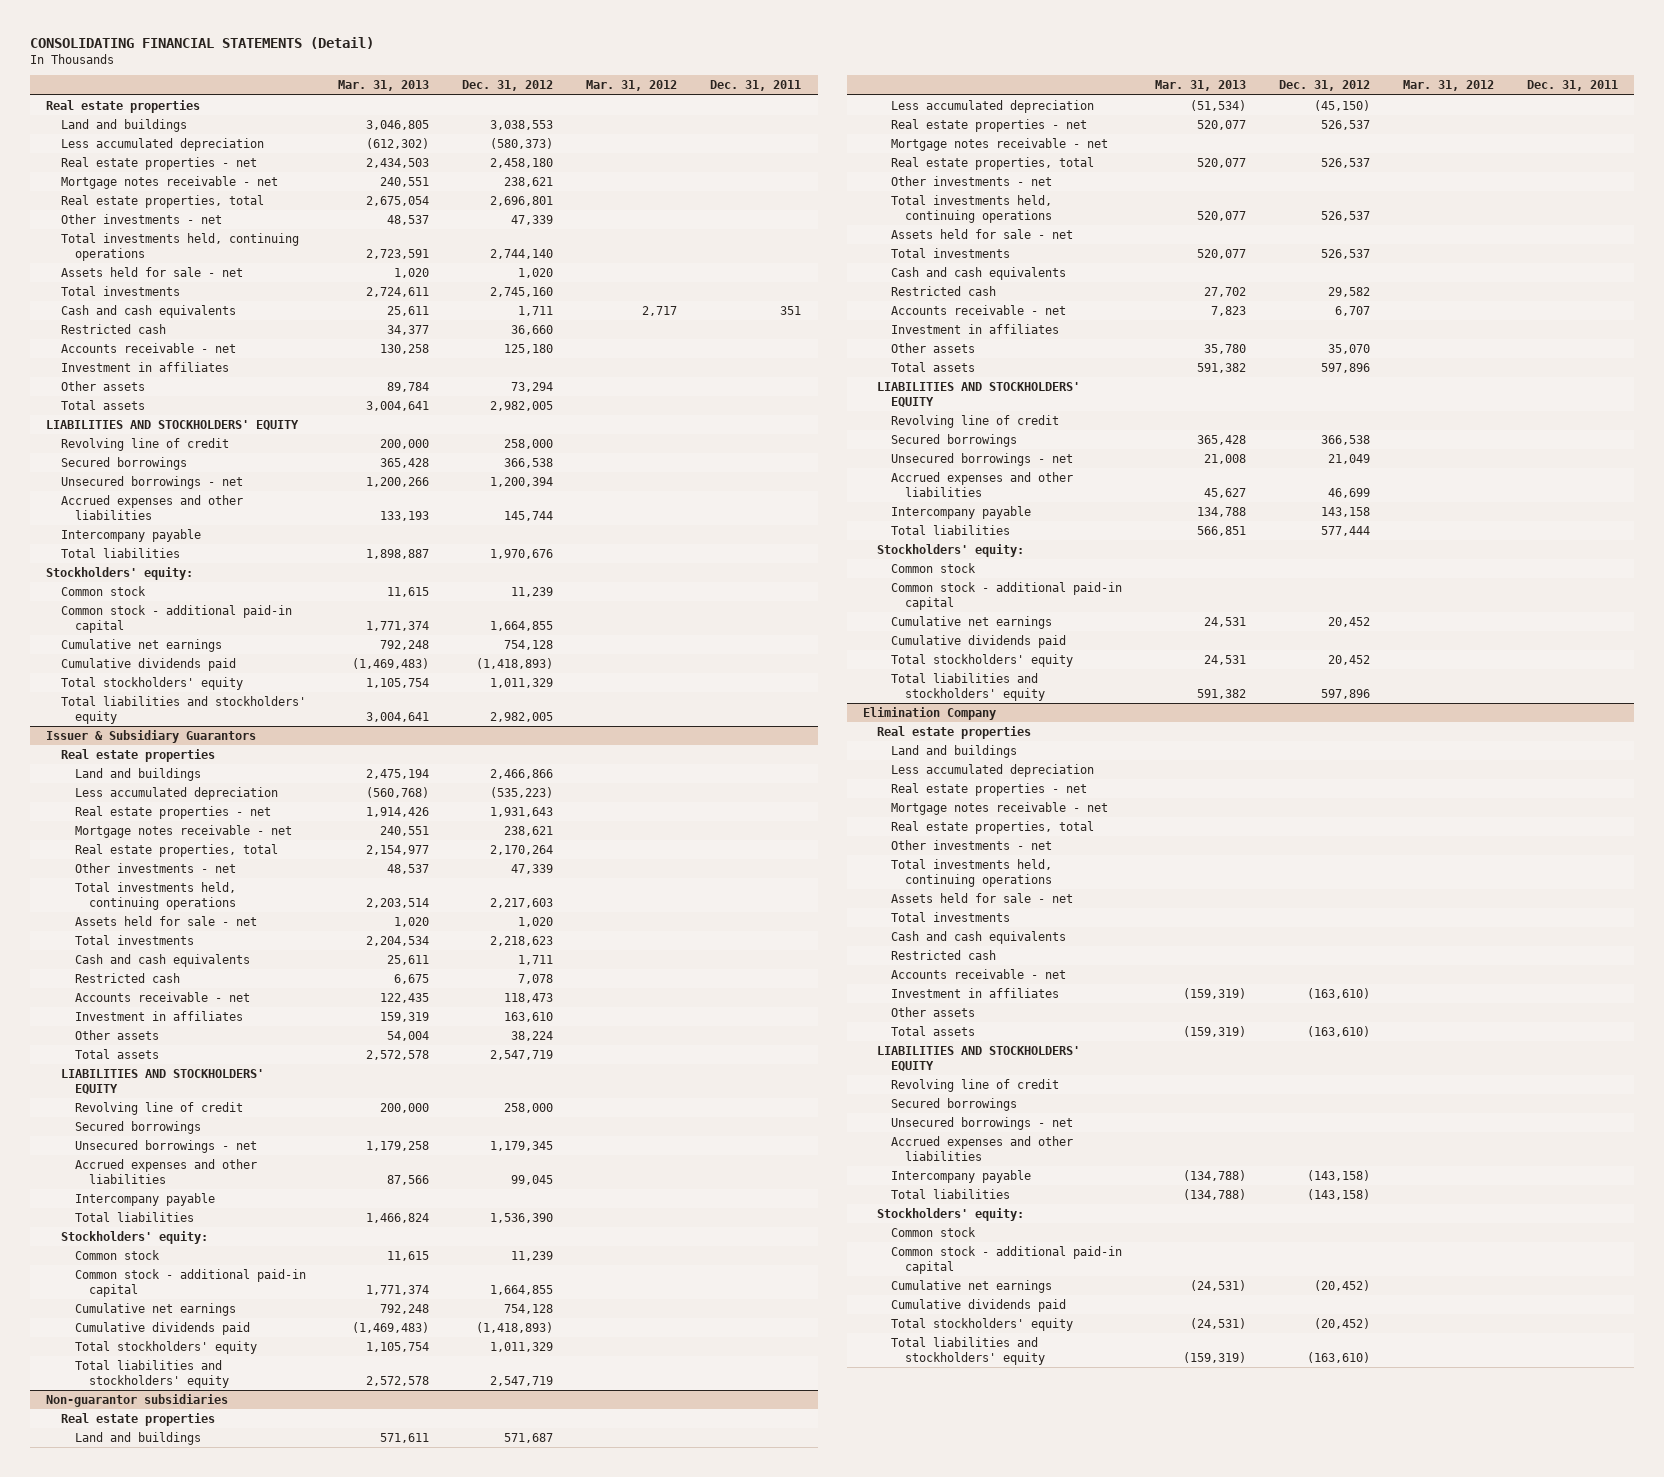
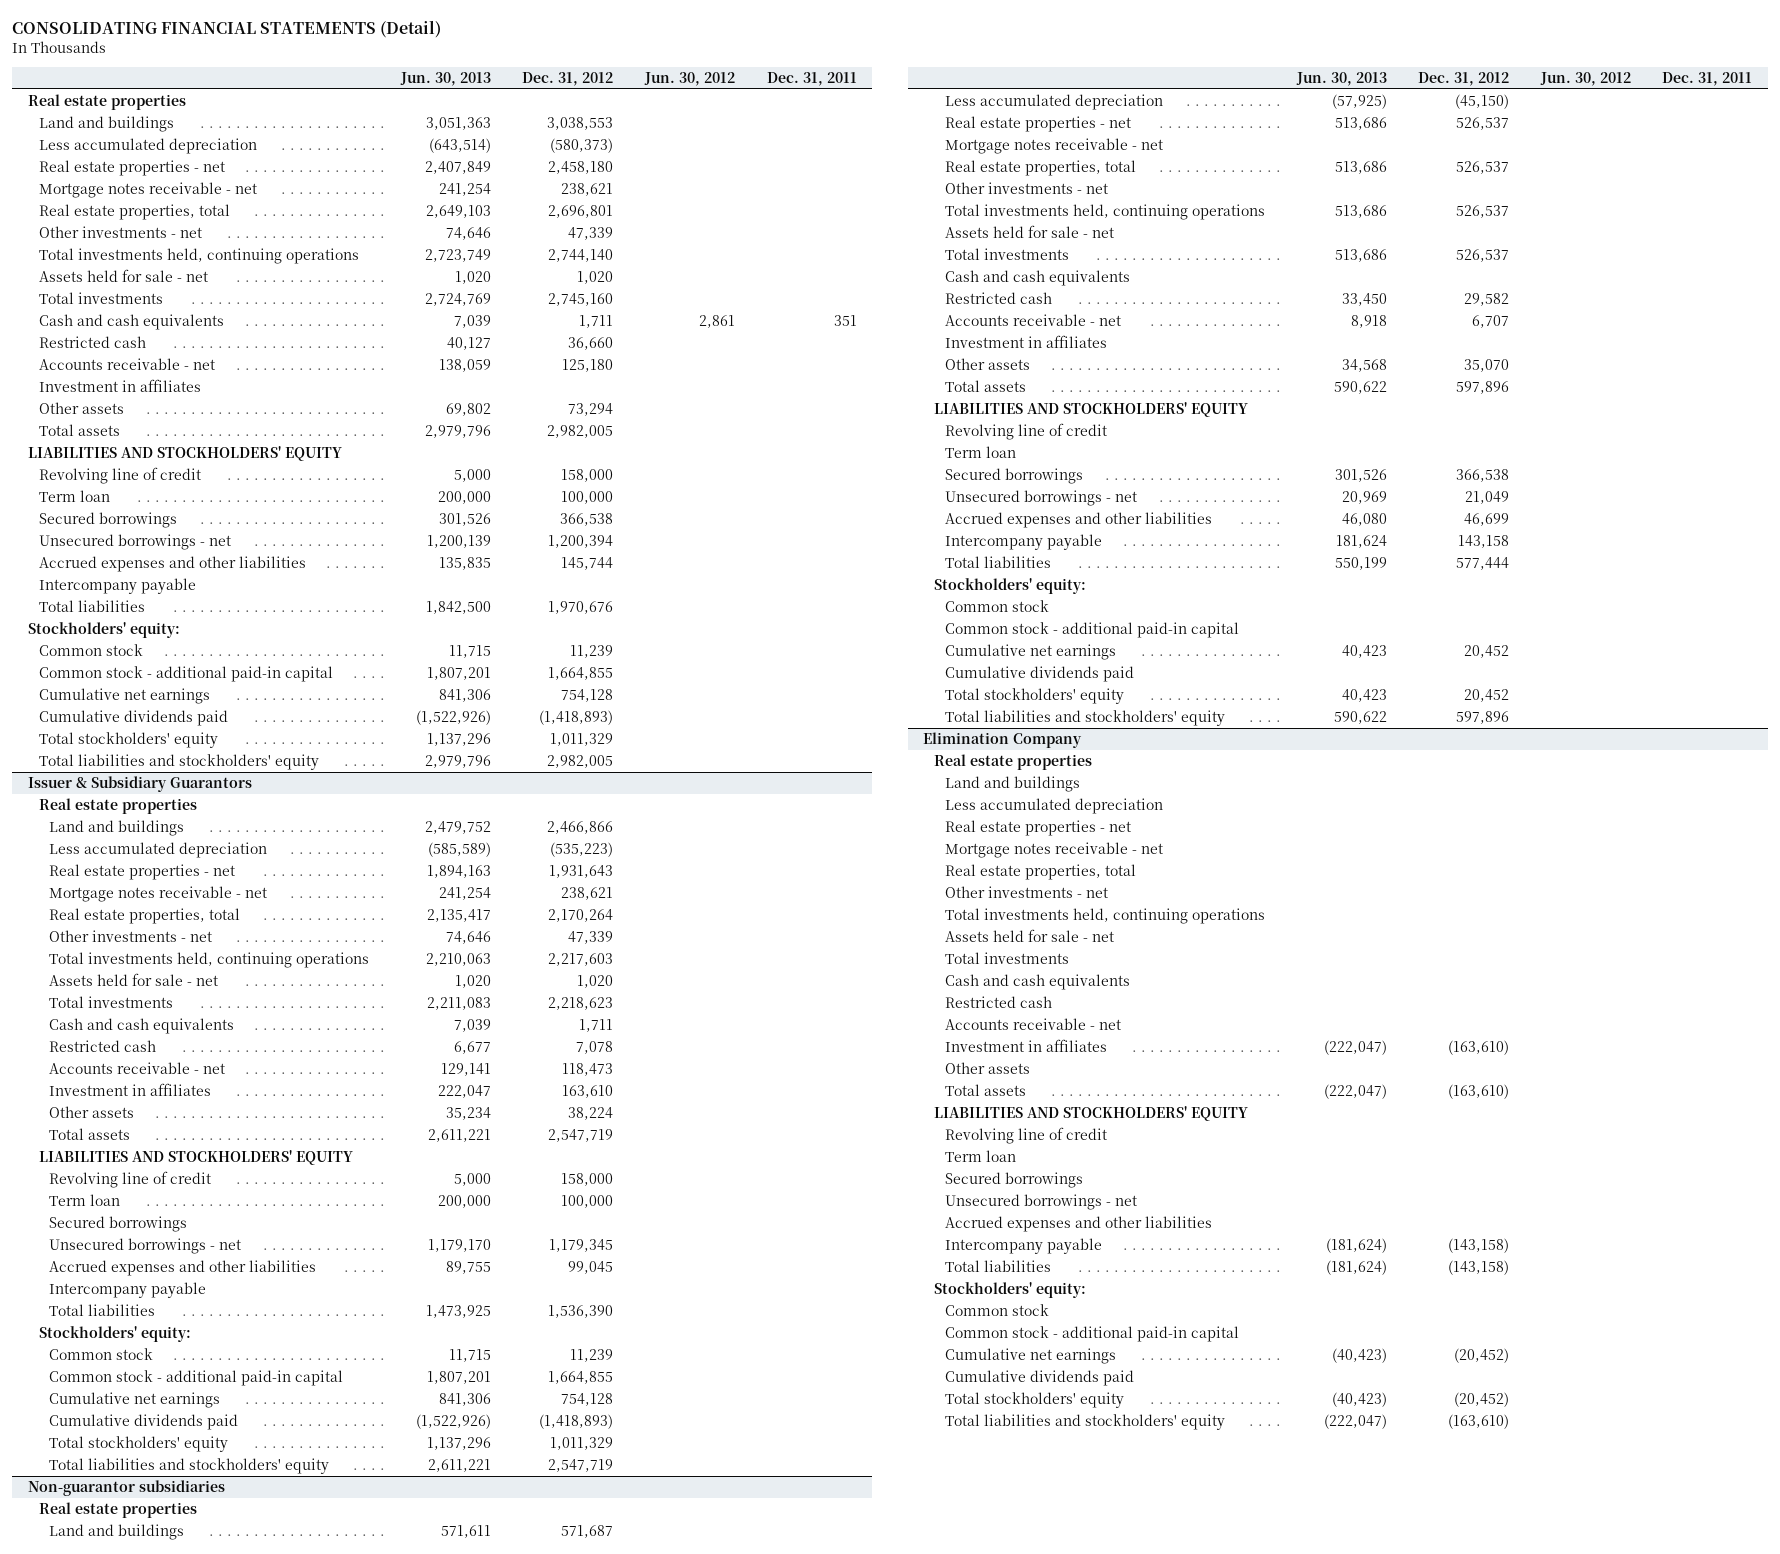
[338,80,430,92] Mar. 31, 2013 -> none
[586,80,678,92] Mar. 31, 2012 -> none
none -> [399,72,491,87] Jun. 30, 2013
none -> [644,72,736,87] Jun. 30, 2012
[504,438,554,449] 258,000 -> [561,469,614,483] 158,000
none -> [38,490,110,503] Term loan
[504,1102,554,1113] 258,000 -> [561,1173,614,1187] 158,000
none -> [49,1194,121,1207] Term loan
none -> [944,446,1016,459] Term loan
none -> [944,1150,1016,1163] Term loan

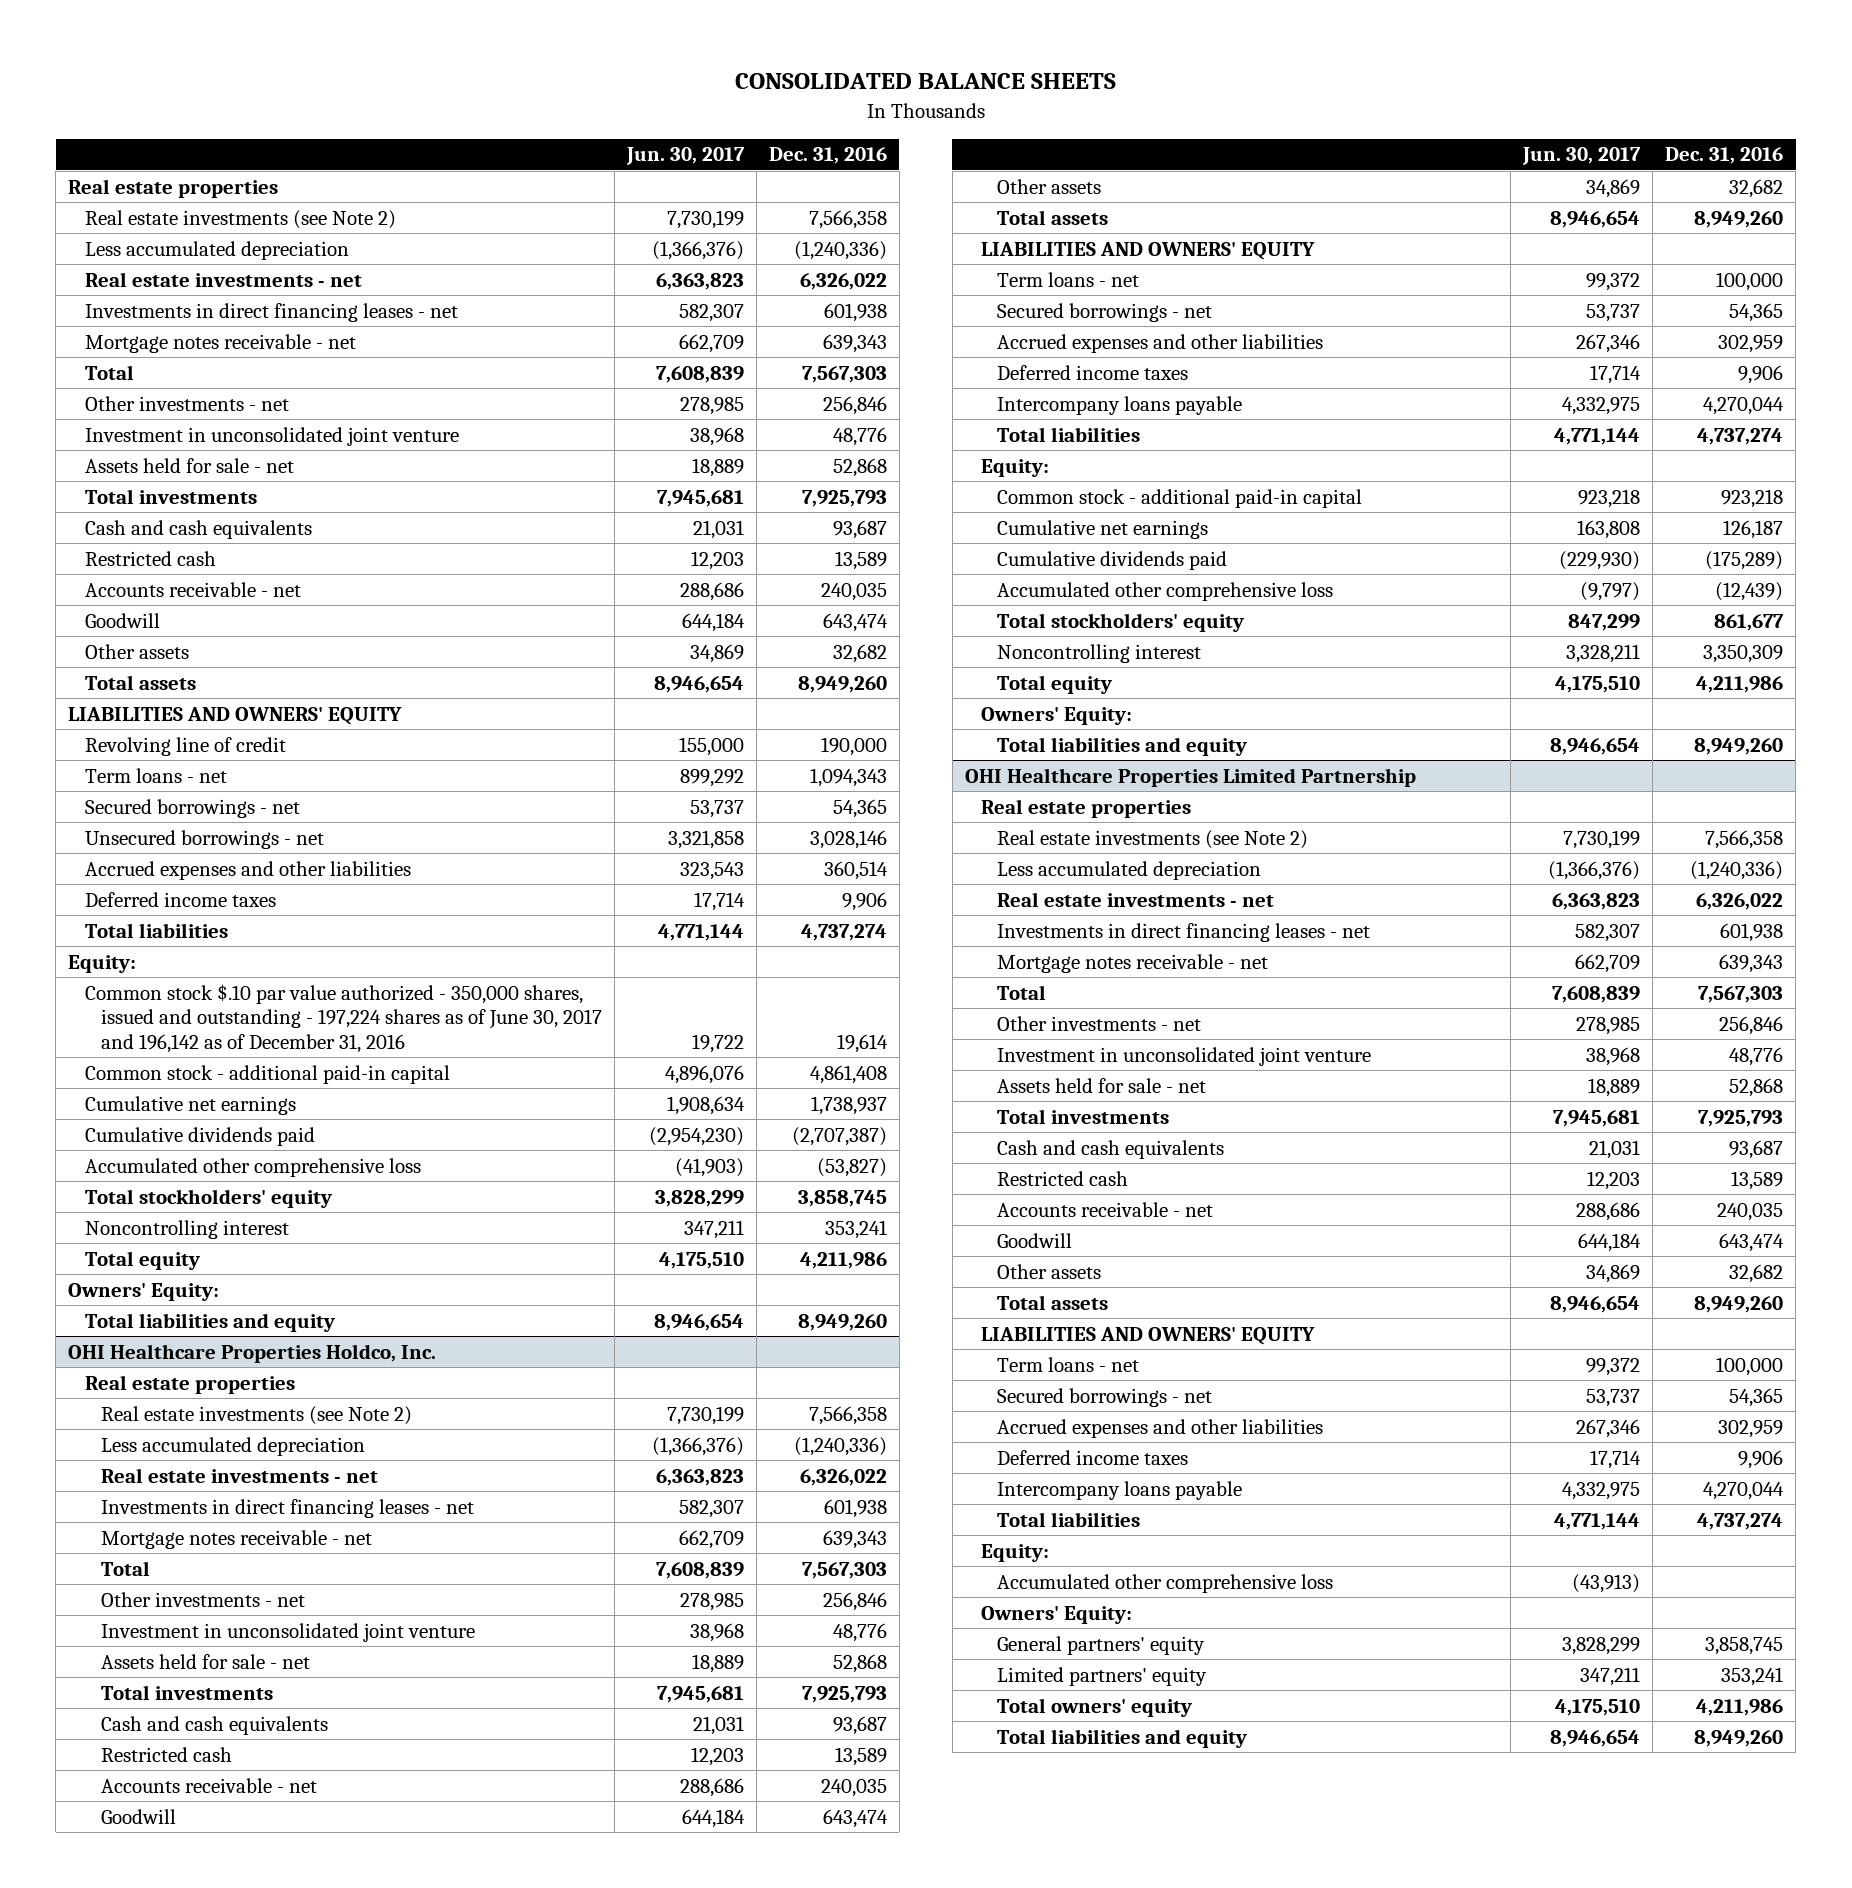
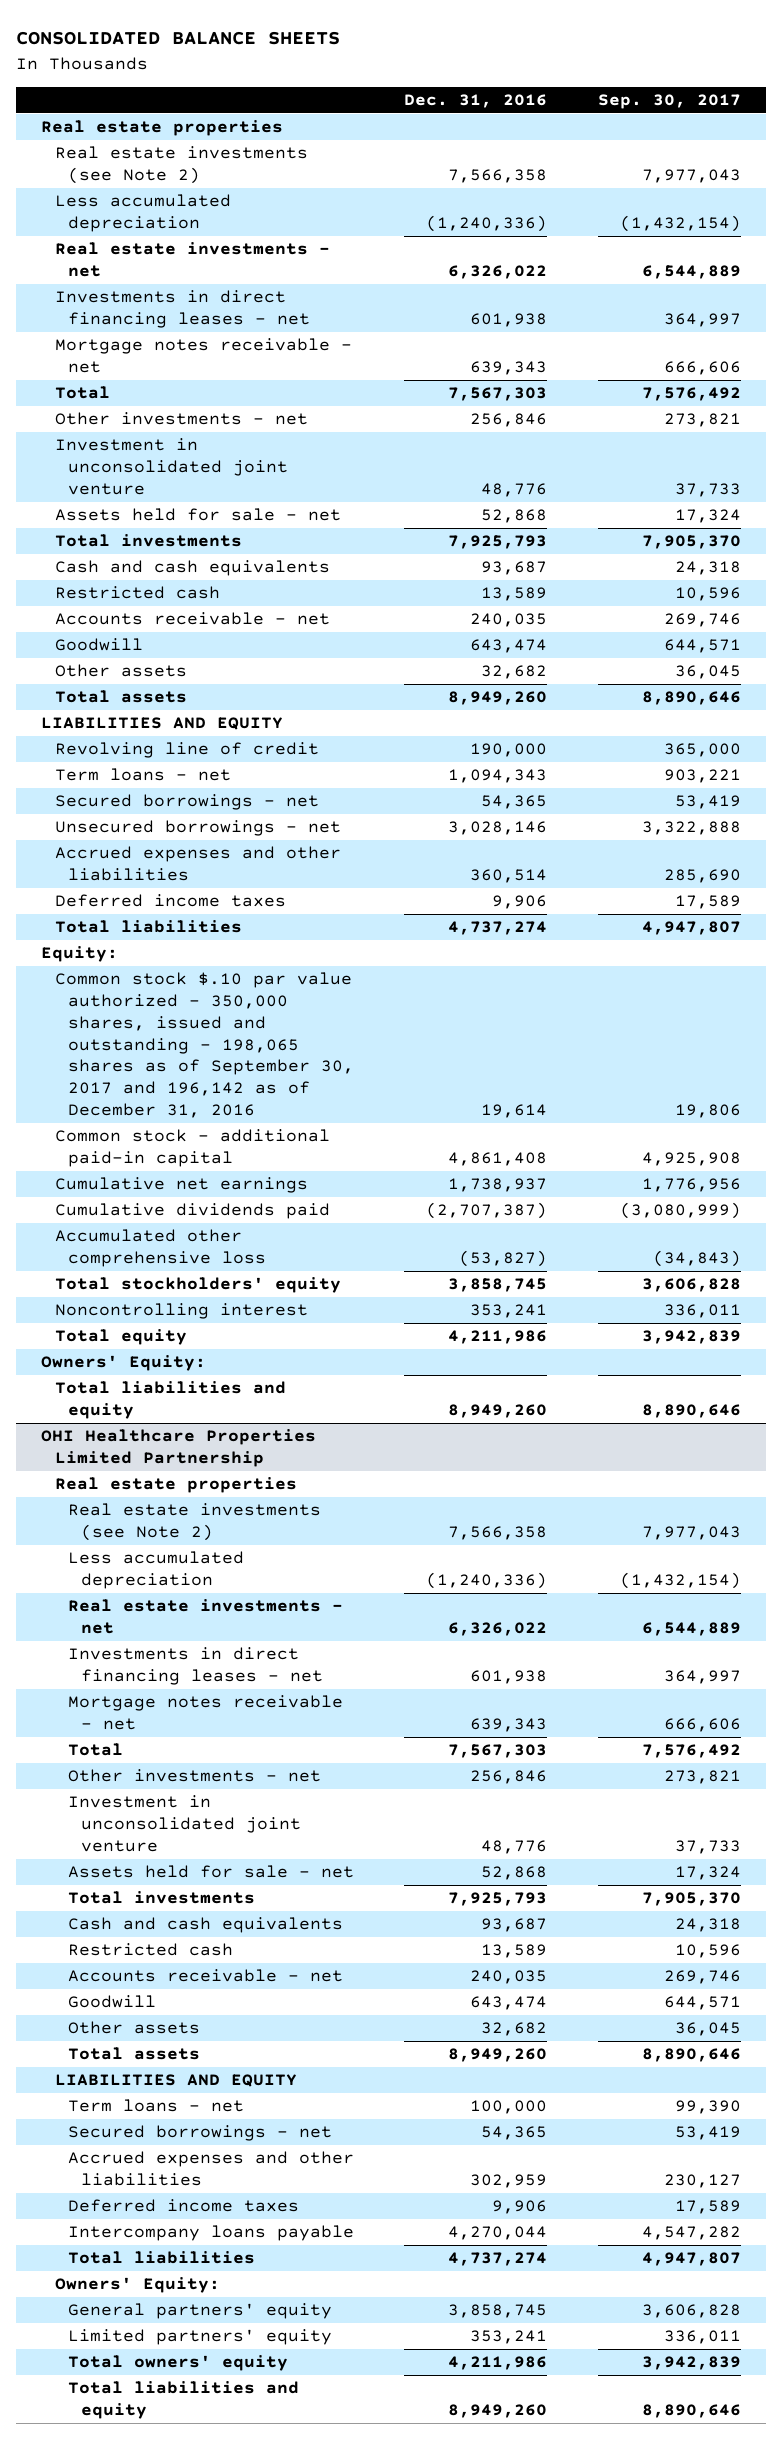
[625,147,745,166] Jun. 30, 2017 -> none
none -> [597,93,741,109] Sep. 30, 2017
[68,706,403,725] LIABILITIES AND OWNERS' EQUITY -> [41,717,284,731] LIABILITIES AND EQUITY
[84,983,602,1054] Common stock $.10 par value authorized - 350,000 shares, issued and outstanding - 197,224 shares as of June 30, 2017 and 196,142 as of December 31, 2016 -> [54,972,354,1118] Common stock $.10 par value authorized - 350,000 shares, issued and outstanding - 198,065 shares as of September 30, 2017 and 196,142 as of December 31, 2016
[68,1343,437,1363] OHI Healthcare Properties Holdco, Inc. -> none
[84,1374,295,1394] Real estate properties -> none
[100,1405,412,1425] Real estate investments (see Note 2) -> none
[100,1436,365,1456] Less accumulated depreciation -> none
[100,1467,378,1483] Real estate investments - net -> none
[100,1498,474,1518] Investments in direct financing leases - net -> none
[100,1529,372,1549] Mortgage notes receivable - net -> none
[100,1560,150,1576] Total -> none
[100,1591,305,1607] Other investments - net -> none
[100,1622,475,1642] Investment in unconsolidated joint venture -> none
[100,1653,310,1669] Assets held for sale - net -> none
[100,1684,273,1700] Total investments -> none
[100,1715,328,1735] Cash and cash equivalents -> none
[100,1746,232,1762] Restricted cash -> none
[100,1777,317,1793] Accounts receivable - net -> none
[100,1808,176,1824] Goodwill -> none
[997,178,1102,194] Other assets -> none
[997,209,1109,225] Total assets -> none
[981,241,1316,260] LIABILITIES AND OWNERS' EQUITY -> none
[997,271,1140,287] Term loans - net -> none
[997,302,1213,322] Secured borrowings - net -> none
[997,333,1324,353] Accrued expenses and other liabilities -> none
[997,364,1189,380] Deferred income taxes -> none
[997,395,1243,415] Intercompany loans payable -> none
[997,426,1141,442] Total liabilities -> none
[981,458,1050,477] Equity: -> none
[997,488,1363,508] Common stock - additional paid-in capital -> none
[997,519,1209,539] Cumulative net earnings -> none
[997,550,1228,570] Cumulative dividends paid -> none
[997,581,1334,601] Accumulated other comprehensive loss -> none
[997,612,1245,632] Total stockholders' equity -> none
[997,643,1202,663] Noncontrolling interest -> none
[997,674,1113,694] Total equity -> none
[981,706,1133,725] Owners' Equity: -> none
[997,736,1248,756] Total liabilities and equity -> none
[981,1326,1316,1345] LIABILITIES AND OWNERS' EQUITY -> [54,2074,297,2088] LIABILITIES AND EQUITY
[981,1543,1050,1562] Equity: -> none
[997,1573,1334,1593] Accumulated other comprehensive loss -> none

